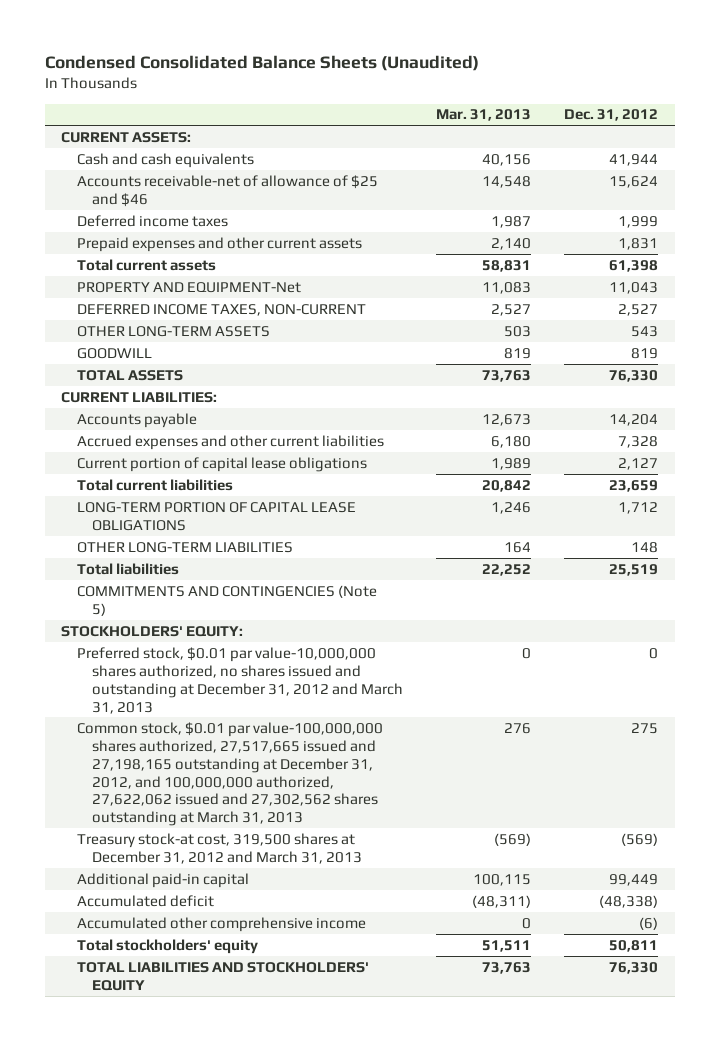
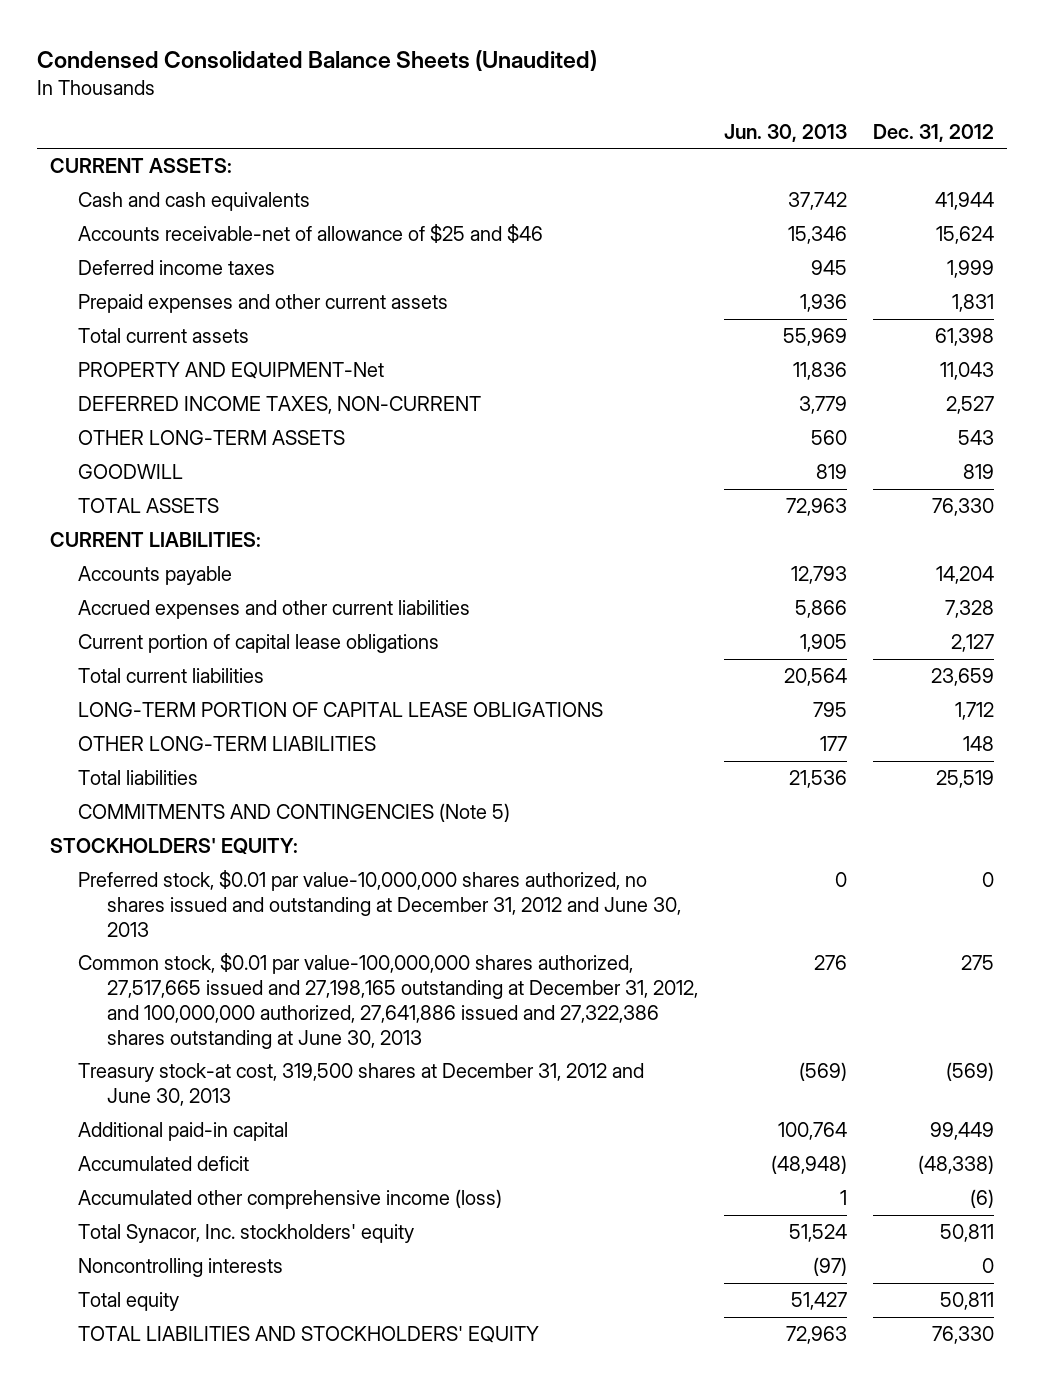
[436,109,532,122] Mar. 31, 2013 -> none
none -> [724,123,848,142] Jun. 30, 2013
[76,646,404,714] Preferred stock, $0.01 par value-10,000,000 shares authorized, no shares issued and outstanding at December 31, 2012 and March 31, 2013 -> [78,870,682,937] Preferred stock, $0.01 par value-10,000,000 shares authorized, no shares issued and outstanding at December 31, 2012 and June 30, 2013
[76,721,383,827] Common stock, $0.01 par value-100,000,000 shares authorized, 27,517,665 issued and 27,198,165 outstanding at December 31, 2012, and 100,000,000 authorized, 27,622,062 issued and 27,302,562 shares outstanding at March 31, 2013 -> [78,953,699,1049] Common stock, $0.01 par value-100,000,000 shares authorized, 27,517,665 issued and 27,198,165 outstanding at December 31, 2012, and 100,000,000 authorized, 27,641,886 issued and 27,322,386 shares outstanding at June 30, 2013
[76,832,363,864] Treasury stock-at cost, 319,500 shares at December 31, 2012 and March 31, 2013 -> [78,1063,645,1107] Treasury stock-at cost, 319,500 shares at December 31, 2012 and June 30, 2013
[76,916,366,932] Accumulated other comprehensive income -> [78,1189,503,1210] Accumulated other comprehensive income (loss)
[76,938,258,954] Total stockholders' equity -> [78,1224,415,1244] Total Synacor, Inc. stockholders' equity
none -> [78,1258,284,1278] Noncontrolling interests
none -> [78,1292,180,1312] Total equity

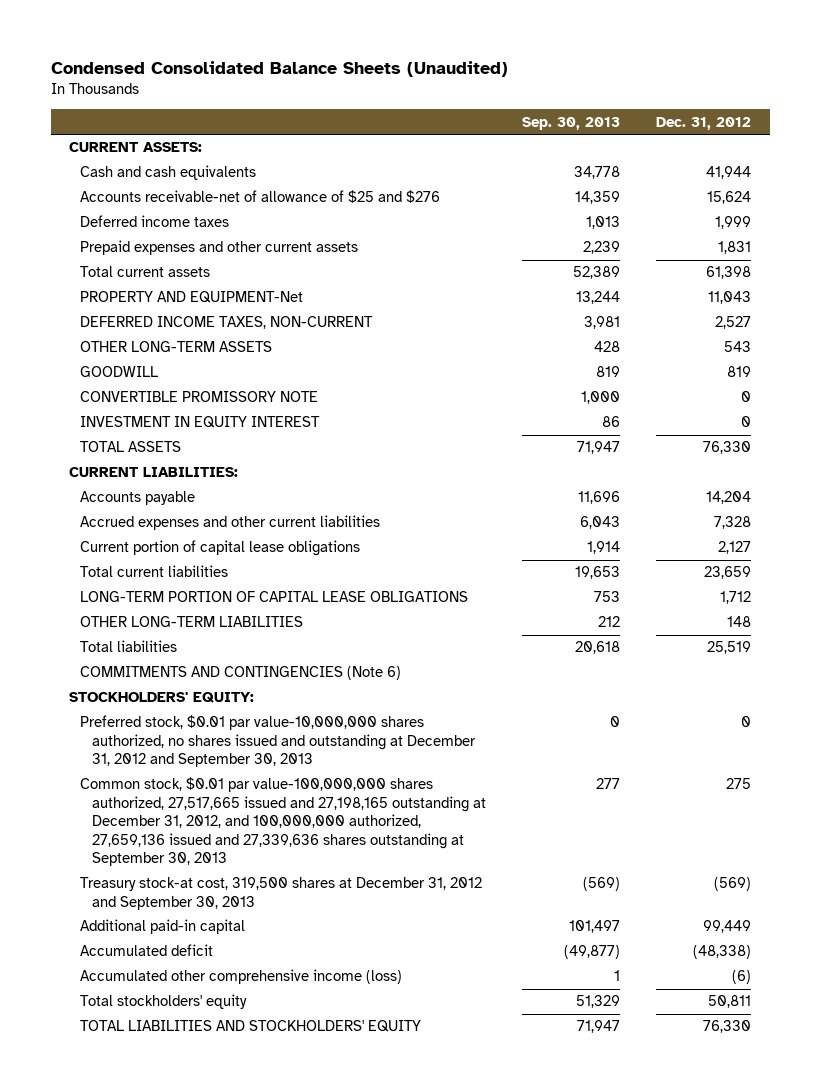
[724,123,848,142] Jun. 30, 2013 -> none
none -> [522,116,621,130] Sep. 30, 2013
[78,224,544,244] Accounts receivable-net of allowance of $25 and $46 -> [80,190,441,204] Accounts receivable-net of allowance of $25 and $276
none -> [80,391,319,403] CONVERTIBLE PROMISSORY NOTE
none -> [80,416,321,429] INVESTMENT IN EQUITY INTEREST
[78,803,511,823] COMMITMENTS AND CONTINGENCIES (Note 5) -> [80,666,402,681] COMMITMENTS AND CONTINGENCIES (Note 6)
[78,870,682,937] Preferred stock, $0.01 par value-10,000,000 shares authorized, no shares issued and outstanding at December 31, 2012 and June 30, 2013 -> [80,715,476,768] Preferred stock, $0.01 par value-10,000,000 shares authorized, no shares issued and outstanding at December 31, 2012 and September 30, 2013
[78,953,699,1049] Common stock, $0.01 par value-100,000,000 shares authorized, 27,517,665 issued and 27,198,165 outstanding at December 31, 2012, and 100,000,000 authorized, 27,641,886 issued and 27,322,386 shares outstanding at June 30, 2013 -> [80,777,486,867] Common stock, $0.01 par value-100,000,000 shares authorized, 27,517,665 issued and 27,198,165 outstanding at December 31, 2012, and 100,000,000 authorized, 27,659,136 issued and 27,339,636 shares outstanding at September 30, 2013
[78,1063,645,1107] Treasury stock-at cost, 319,500 shares at December 31, 2012 and June 30, 2013 -> [80,877,483,910] Treasury stock-at cost, 319,500 shares at December 31, 2012 and September 30, 2013
[78,1258,284,1278] Noncontrolling interests -> none
[78,1292,180,1312] Total equity -> none
[78,1224,415,1244] Total Synacor, Inc. stockholders' equity -> [80,994,248,1010] Total stockholders' equity

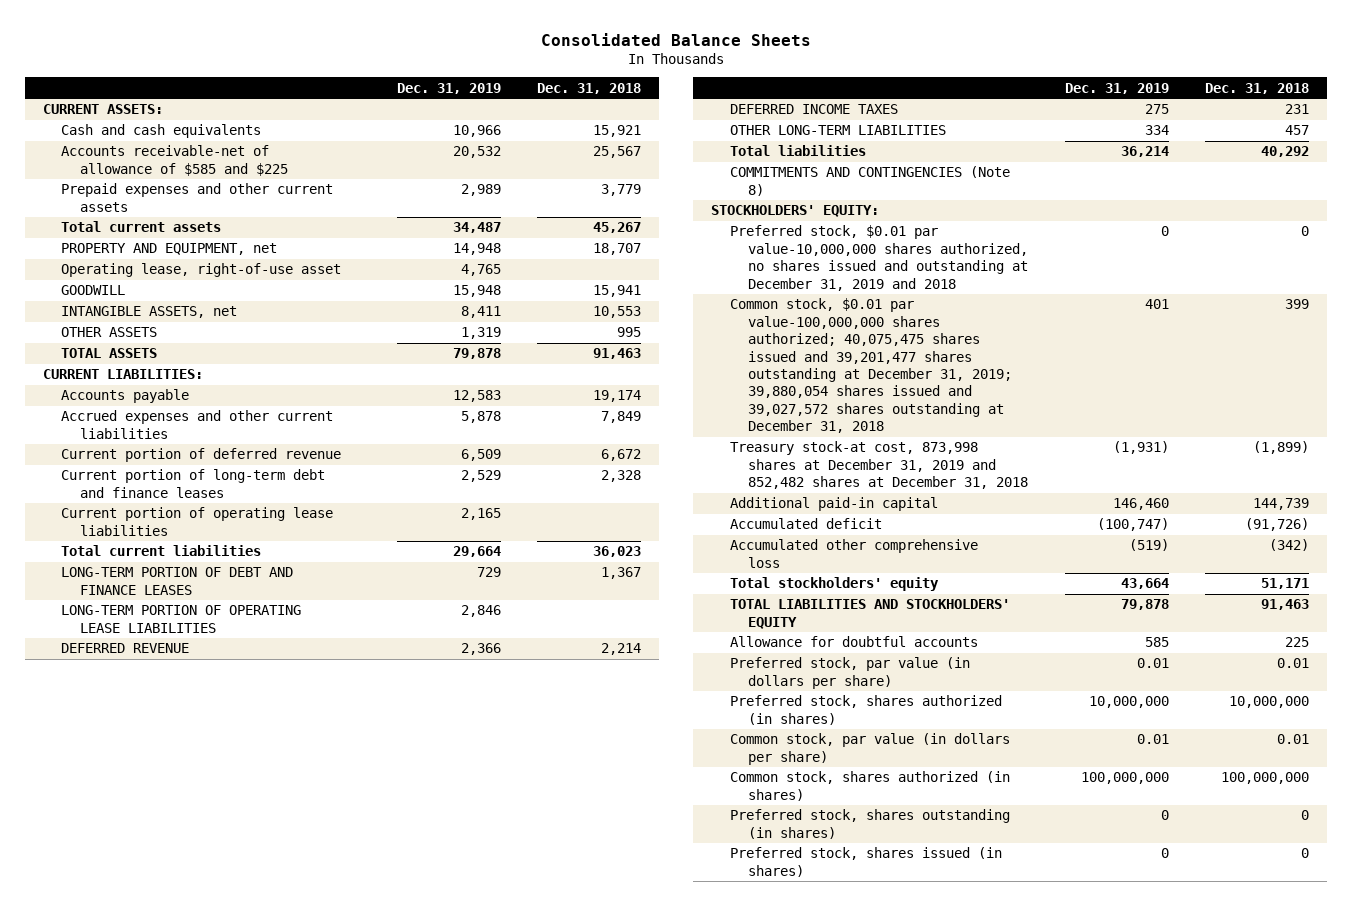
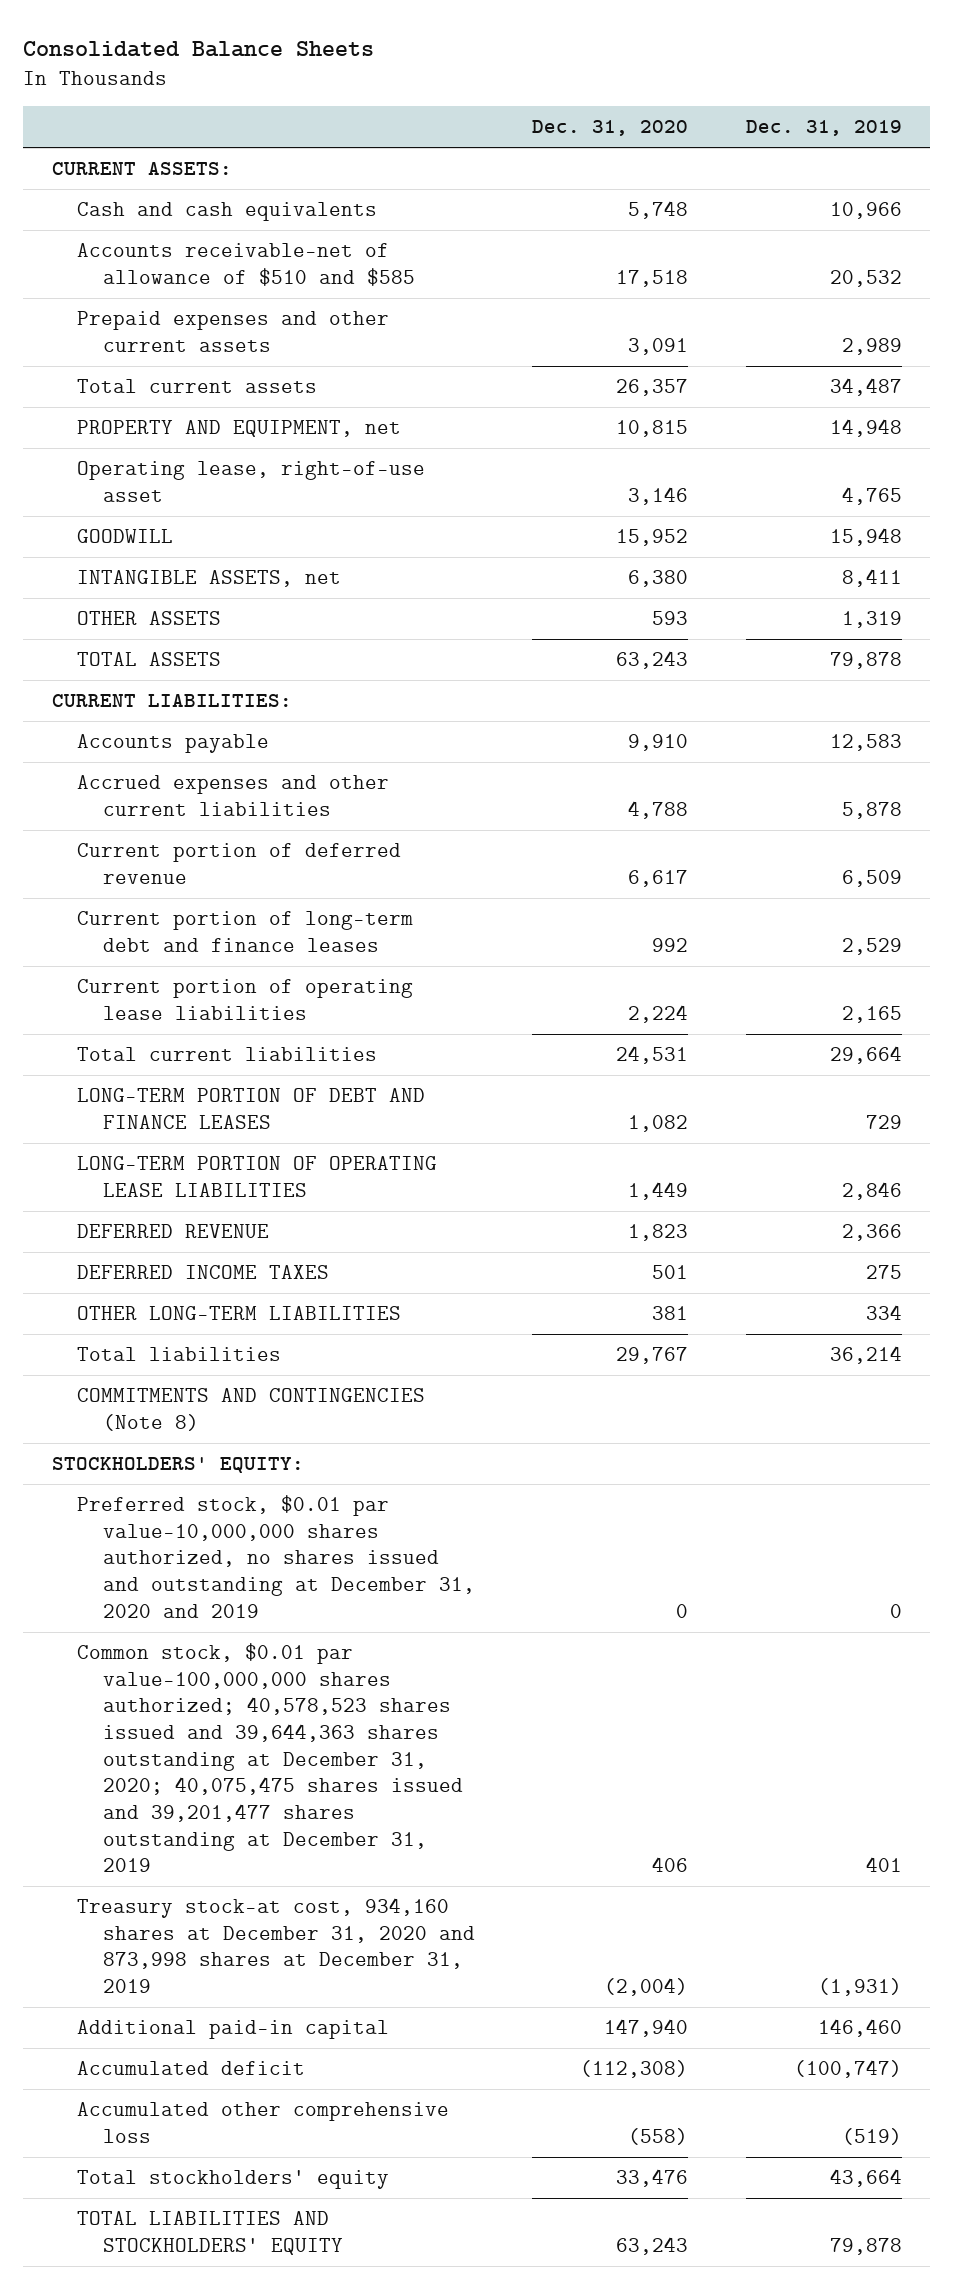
[536,82,641,94] Dec. 31, 2018 -> none
none -> [532,120,689,137] Dec. 31, 2020
[61,145,289,176] Accounts receivable-net of allowance of $585 and $225 -> [77,243,416,286] Accounts receivable-net of allowance of $510 and $585
[729,225,1029,291] Preferred stock, $0.01 par value-10,000,000 shares authorized, no shares issued and outstanding at December 31, 2019 and 2018 -> [77,1495,476,1618] Preferred stock, $0.01 par value-10,000,000 shares authorized, no shares issued and outstanding at December 31, 2020 and 2019
[729,298,1013,434] Common stock, $0.01 par value-100,000,000 shares authorized; 40,075,475 shares issued and 39,201,477 shares outstanding at December 31, 2019; 39,880,054 shares issued and 39,027,572 shares outstanding at December 31, 2018 -> [77,1643,464,1873] Common stock, $0.01 par value-100,000,000 shares authorized; 40,578,523 shares issued and 39,644,363 shares outstanding at December 31, 2020; 40,075,475 shares issued and 39,201,477 shares outstanding at December 31, 2019
[729,441,1029,490] Treasury stock-at cost, 873,998 shares at December 31, 2019 and 852,482 shares at December 31, 2018 -> [77,1898,476,1994] Treasury stock-at cost, 934,160 shares at December 31, 2020 and 873,998 shares at December 31, 2019
[729,636,978,648] Allowance for doubtful accounts -> none
[729,657,970,689] Preferred stock, par value (in dollars per share) -> none
[729,695,1002,725] Preferred stock, shares authorized (in shares) -> none
[729,733,1010,765] Common stock, par value (in dollars per share) -> none
[729,771,1010,801] Common stock, shares authorized (in shares) -> none
[729,809,1010,839] Preferred stock, shares outstanding (in shares) -> none
[729,847,1002,877] Preferred stock, shares issued (in shares) -> none

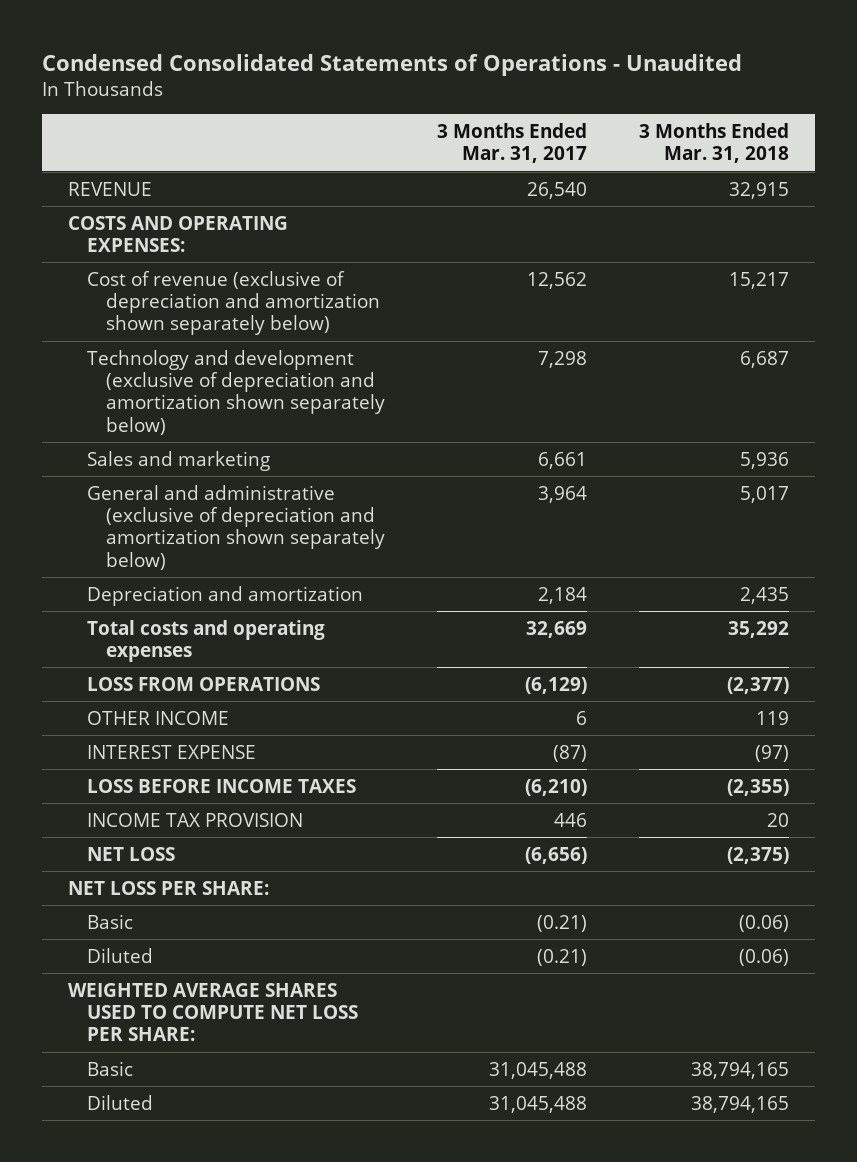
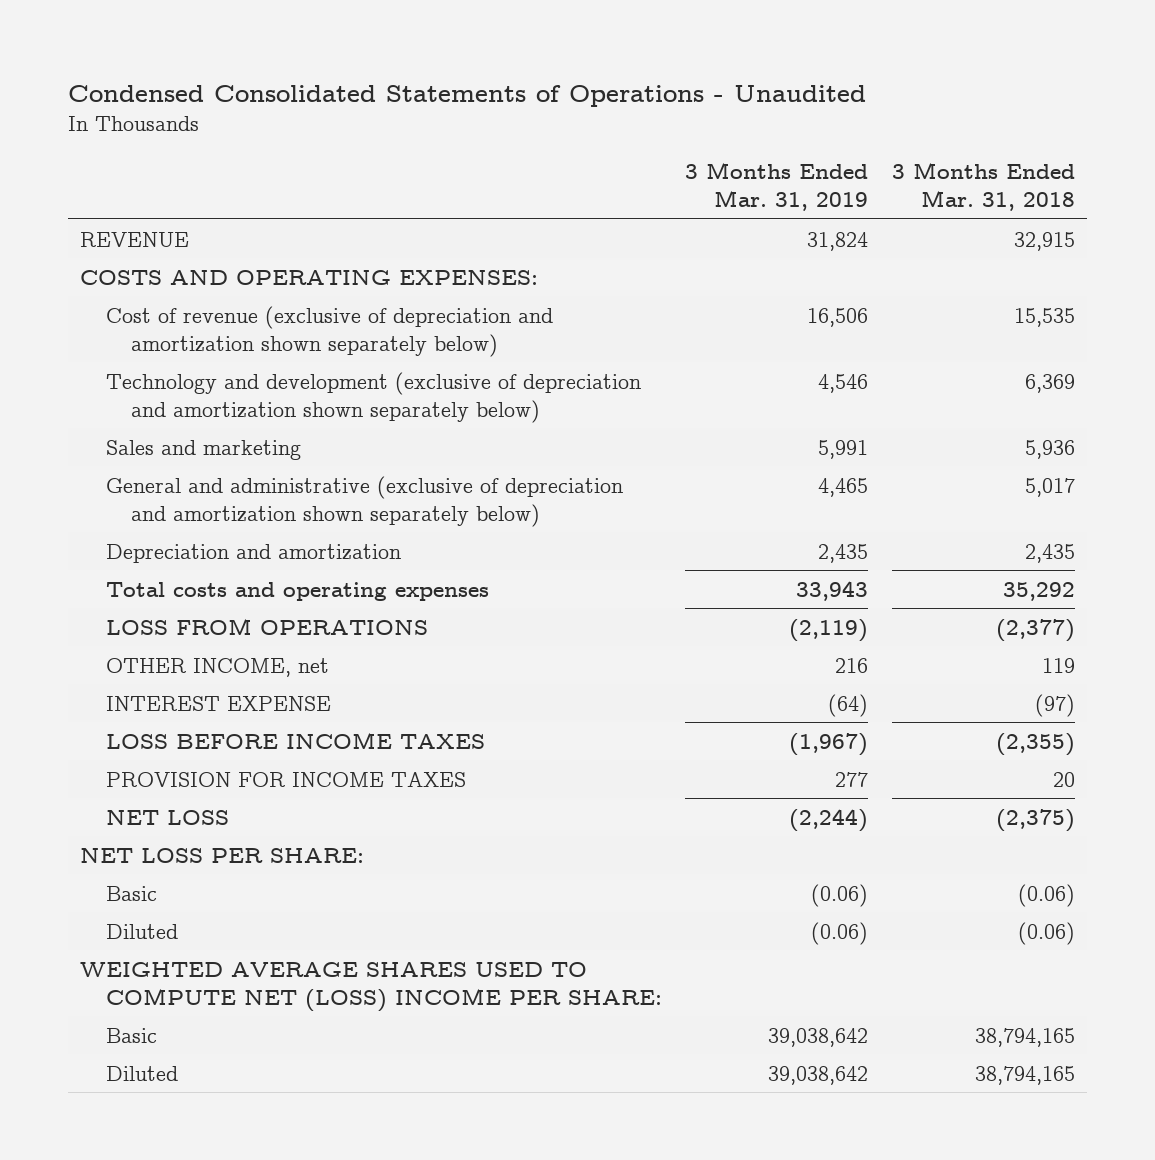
[436,123,587,164] 3 Months Ended Mar. 31, 2017 -> none
none -> [685,162,869,212] 3 Months Ended Mar. 31, 2019
[729,271,790,289] 15,217 -> [1014,307,1076,327] 15,535
[740,350,790,368] 6,687 -> [1025,373,1076,393] 6,369
[86,710,229,725] OTHER INCOME -> [105,657,329,677] OTHER INCOME, net
[86,812,303,827] INCOME TAX PROVISION -> [105,771,466,787] PROVISION FOR INCOME TAXES
[68,982,358,1042] WEIGHTED AVERAGE SHARES USED TO COMPUTE NET LOSS PER SHARE: -> [79,961,662,1012] WEIGHTED AVERAGE SHARES USED TO COMPUTE NET (LOSS) INCOME PER SHARE:

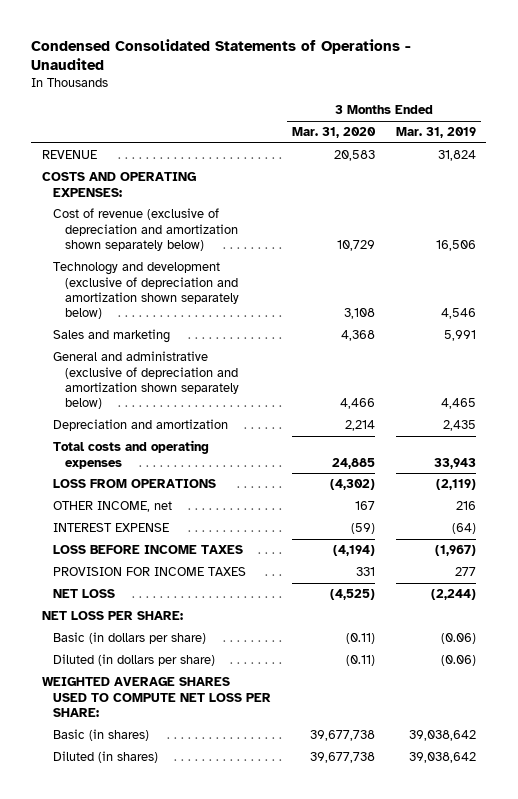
[892,162,1076,212] 3 Months Ended Mar. 31, 2018 -> none
none -> [292,127,377,139] Mar. 31, 2020
[105,885,157,901] Basic -> [53,632,207,645] Basic (in dollars per share)
[105,923,178,939] Diluted -> [53,654,216,667] Diluted (in dollars per share)
[79,961,662,1012] WEIGHTED AVERAGE SHARES USED TO COMPUTE NET (LOSS) INCOME PER SHARE: -> [41,677,272,717] WEIGHTED AVERAGE SHARES USED TO COMPUTE NET LOSS PER SHARE:
[105,1027,157,1043] Basic -> [53,729,150,742] Basic (in shares)
[105,1065,178,1081] Diluted -> [53,751,159,764] Diluted (in shares)

